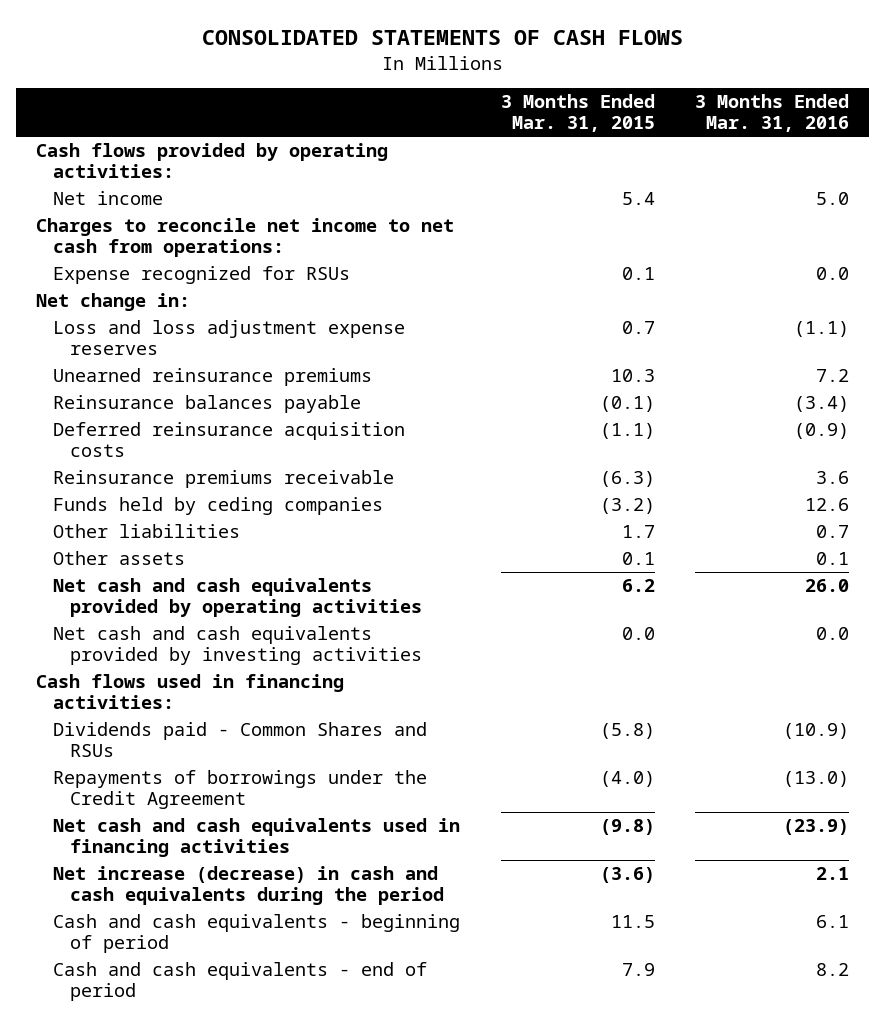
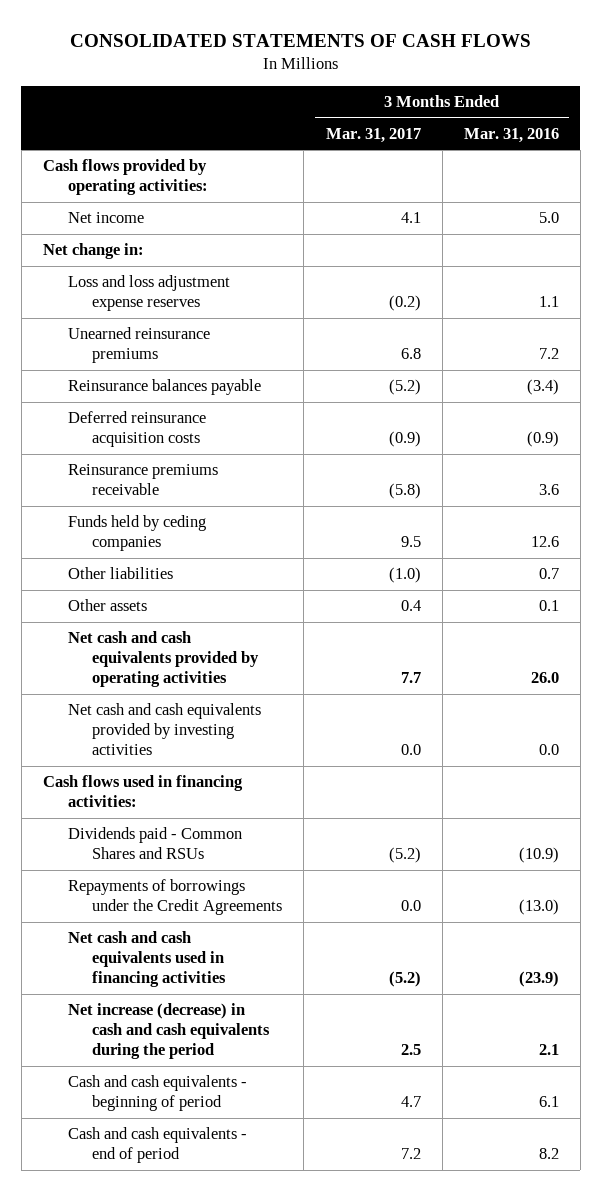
[500,93,655,133] 3 Months Ended Mar. 31, 2015 -> none
none -> [325,127,421,143] Mar. 31, 2017
[36,217,455,258] Charges to reconcile net income to net cash from operations: -> none
[53,265,351,284] Expense recognized for RSUs -> none
[793,320,849,337] (1.1) -> [538,296,559,308] 1.1
[53,769,428,810] Repayments of borrowings under the Credit Agreement -> [67,879,283,916] Repayments of borrowings under the Credit Agreements

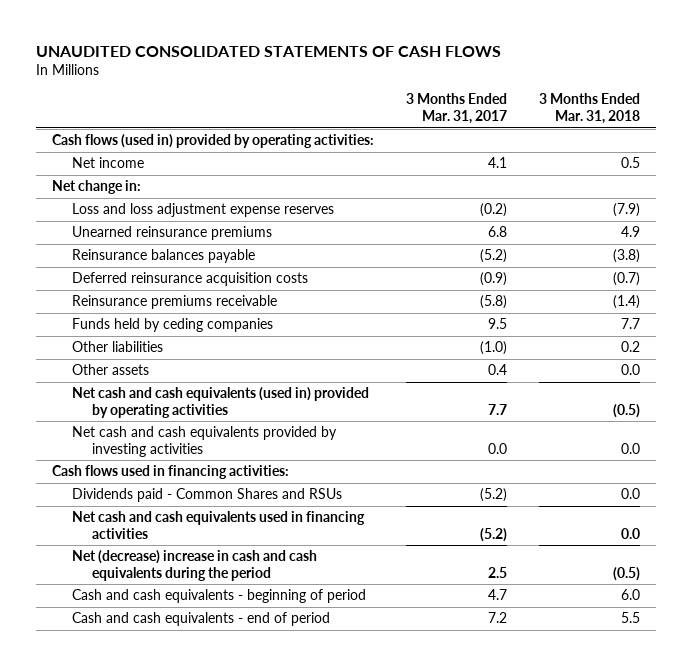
[69,33,531,47] CONSOLIDATED STATEMENTS OF CASH FLOWS -> [35,45,501,57] UNAUDITED CONSOLIDATED STATEMENTS OF CASH FLOWS
[463,127,559,143] Mar. 31, 2016 -> none
none -> [538,93,640,125] 3 Months Ended Mar. 31, 2018
[42,159,208,196] Cash flows provided by operating activities: -> [51,134,374,149] Cash flows (used in) provided by operating activities:
[67,631,260,688] Net cash and cash equivalents provided by operating activities -> [71,387,369,418] Net cash and cash equivalents (used in) provided by operating activities
[67,879,283,916] Repayments of borrowings under the Credit Agreements -> none
[67,1003,271,1060] Net increase (decrease) in cash and cash equivalents during the period -> [71,550,317,581] Net (decrease) increase in cash and cash equivalents during the period

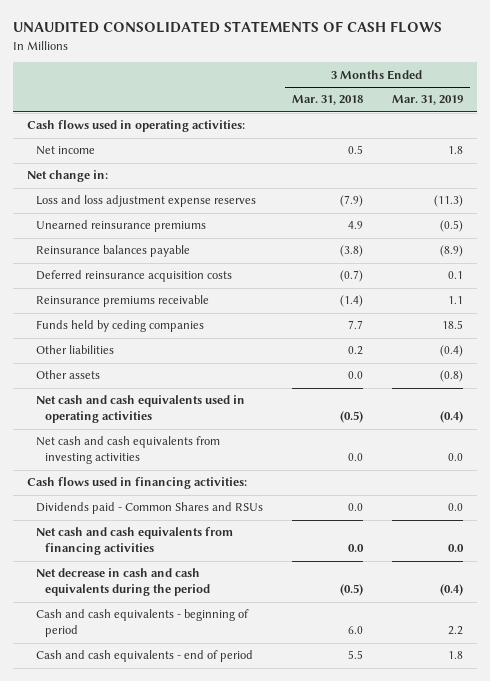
[405,93,507,125] 3 Months Ended Mar. 31, 2017 -> none
none -> [391,95,463,106] Mar. 31, 2019
[51,134,374,149] Cash flows (used in) provided by operating activities: -> [26,120,245,133] Cash flows used in operating activities:
[71,387,369,418] Net cash and cash equivalents (used in) provided by operating activities -> [36,395,246,424] Net cash and cash equivalents used in operating activities
[71,426,337,457] Net cash and cash equivalents provided by investing activities -> [36,436,221,465] Net cash and cash equivalents from investing activities
[71,511,365,539] Net cash and cash equivalents used in financing activities -> [36,527,234,556] Net cash and cash equivalents from financing activities
[71,550,317,581] Net (decrease) increase in cash and cash equivalents during the period -> [36,568,211,597] Net decrease in cash and cash equivalents during the period

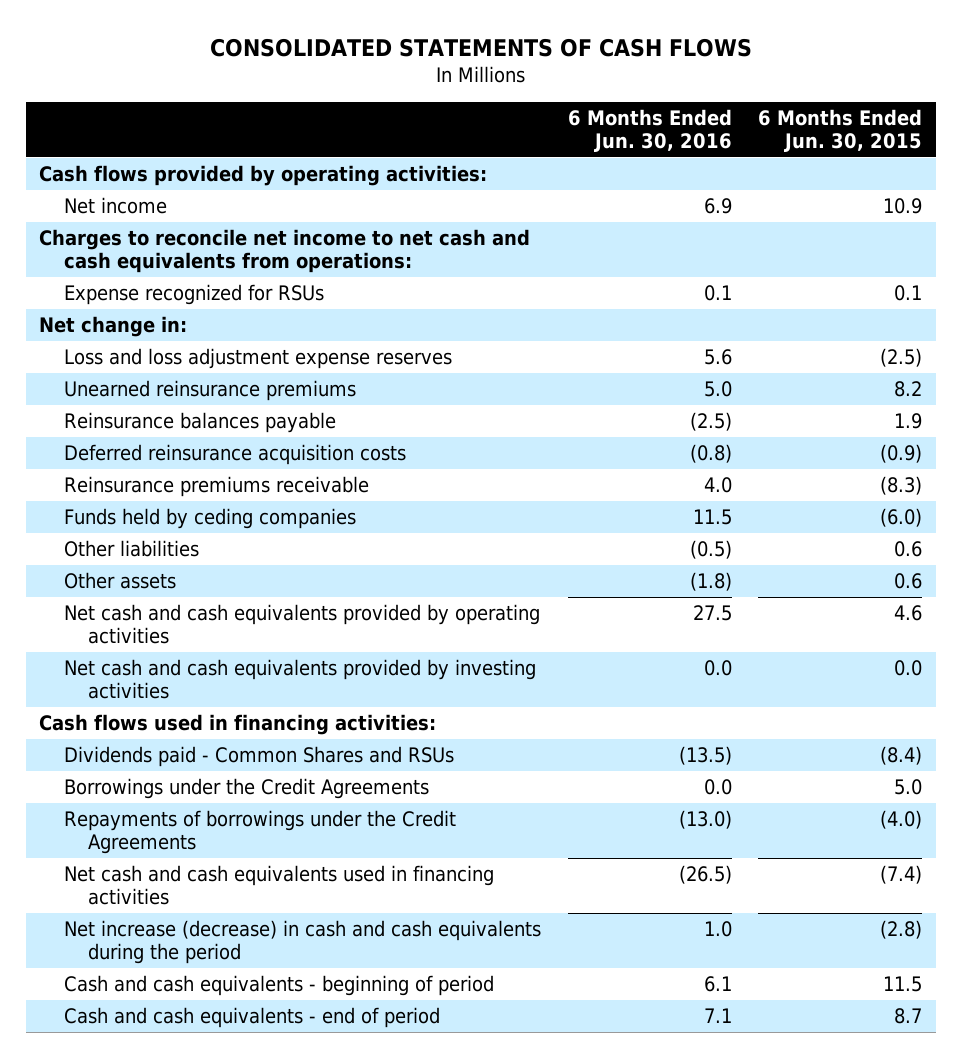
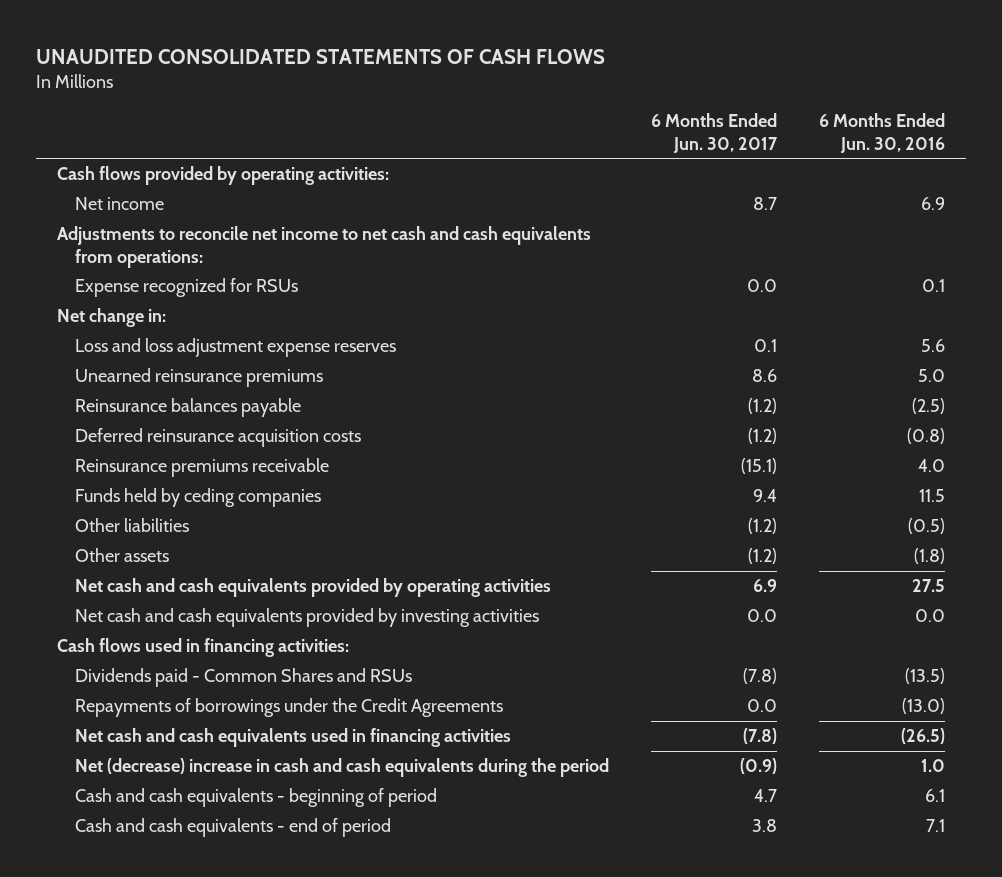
[209,38,752,58] CONSOLIDATED STATEMENTS OF CASH FLOWS -> [36,49,606,65] UNAUDITED CONSOLIDATED STATEMENTS OF CASH FLOWS
[758,109,923,152] 6 Months Ended Jun. 30, 2015 -> none
none -> [650,113,778,153] 6 Months Ended Jun. 30, 2017
[39,229,531,273] Charges to reconcile net income to net cash and cash equivalents from operations: -> [57,226,592,268] Adjustments to reconcile net income to net cash and cash equivalents from operations:
[63,778,429,800] Borrowings under the Credit Agreements -> none
[63,920,541,964] Net increase (decrease) in cash and cash equivalents during the period -> [75,758,610,778] Net (decrease) increase in cash and cash equivalents during the period

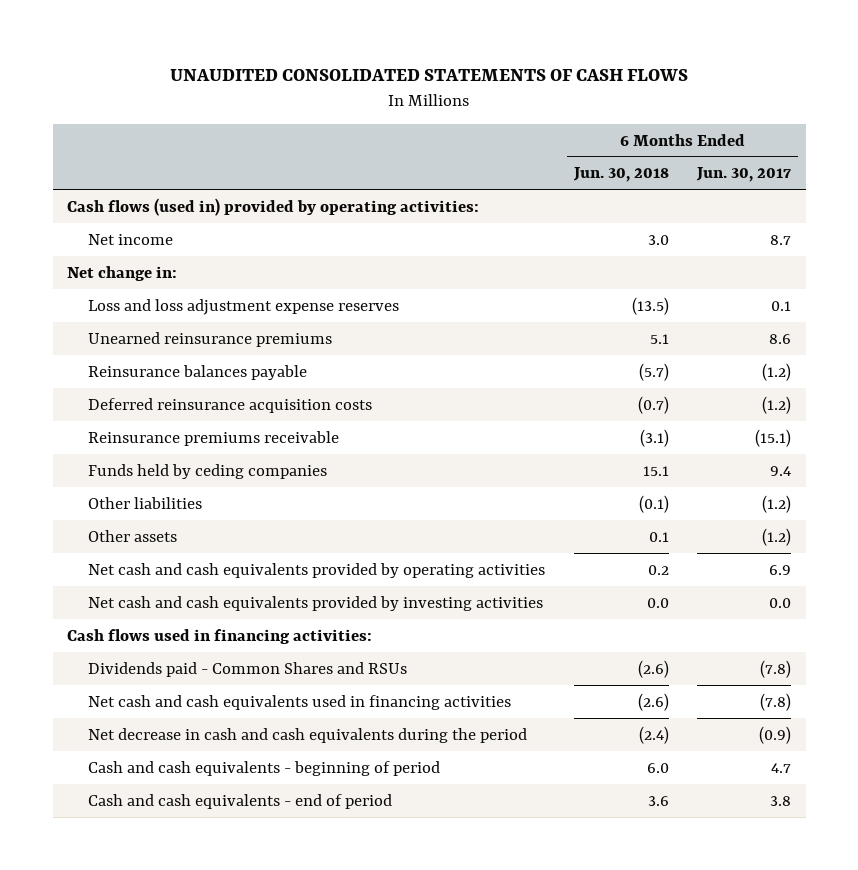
[818,113,945,153] 6 Months Ended Jun. 30, 2016 -> none
none -> [572,167,669,183] Jun. 30, 2018
[57,166,390,186] Cash flows provided by operating activities: -> [66,197,479,216] Cash flows (used in) provided by operating activities:
[57,226,592,268] Adjustments to reconcile net income to net cash and cash equivalents from operations: -> none
[75,278,299,298] Expense recognized for RSUs -> none
[75,698,504,718] Repayments of borrowings under the Credit Agreements -> none
[75,758,610,778] Net (decrease) increase in cash and cash equivalents during the period -> [88,727,528,743] Net decrease in cash and cash equivalents during the period

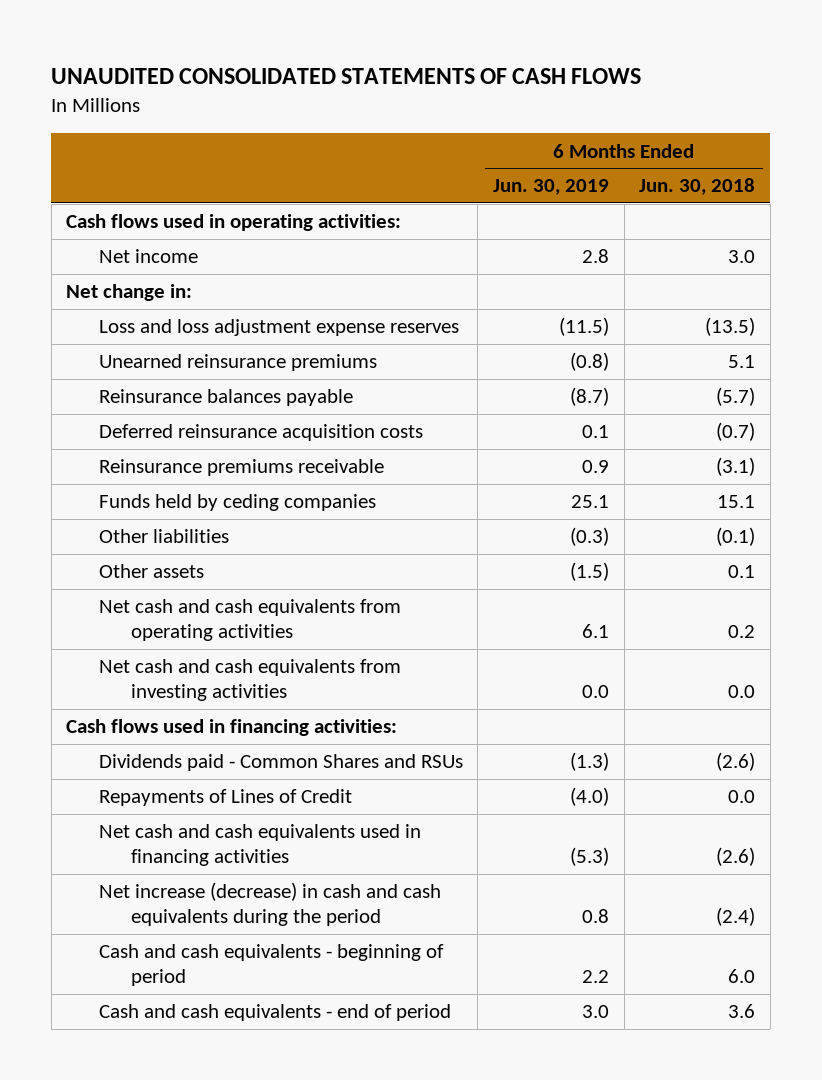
[696,167,792,183] Jun. 30, 2017 -> none
none -> [492,179,609,196] Jun. 30, 2019
[66,197,479,216] Cash flows (used in) provided by operating activities: -> [66,214,402,232] Cash flows used in operating activities:
[88,562,546,578] Net cash and cash equivalents provided by operating activities -> [98,599,401,642] Net cash and cash equivalents from operating activities
[88,595,544,611] Net cash and cash equivalents provided by investing activities -> [98,659,401,702] Net cash and cash equivalents from investing activities
none -> [98,789,352,807] Repayments of Lines of Credit
[88,727,528,743] Net decrease in cash and cash equivalents during the period -> [98,882,441,927] Net increase (decrease) in cash and cash equivalents during the period

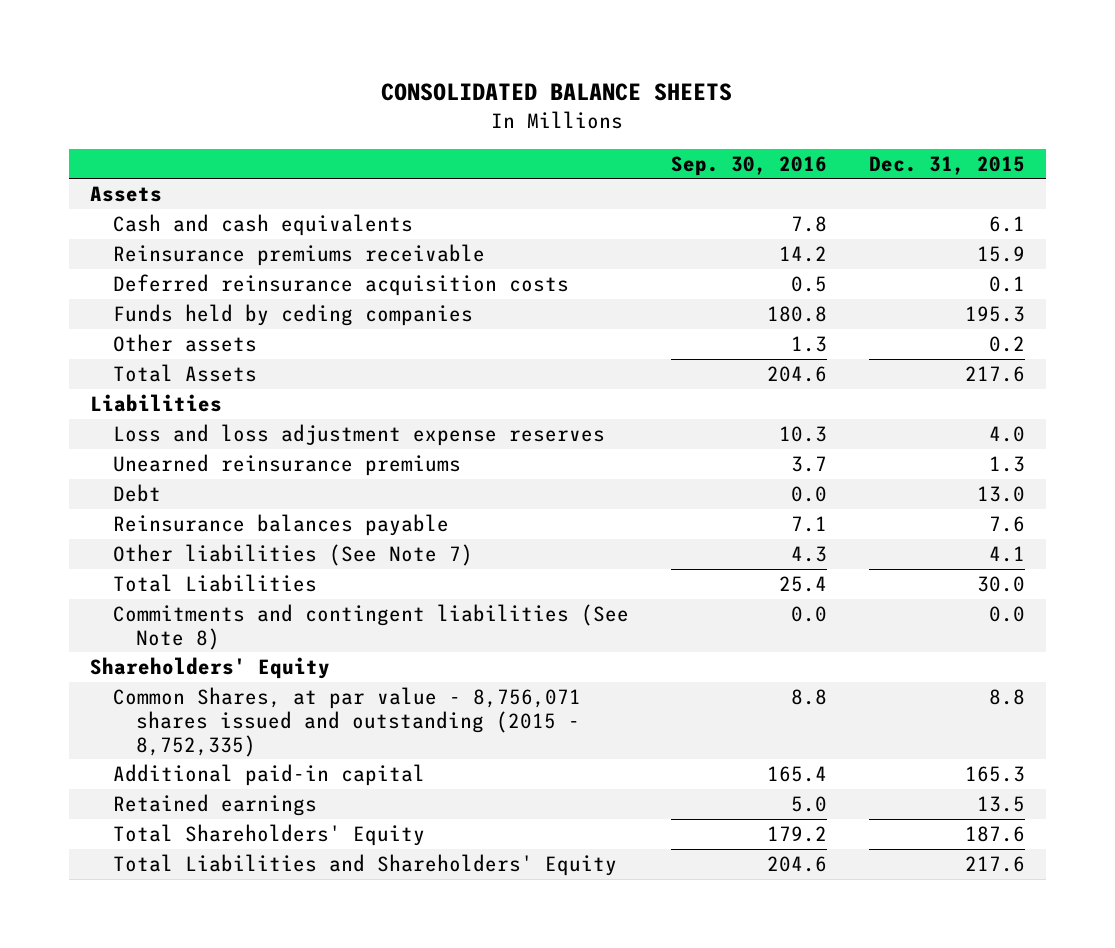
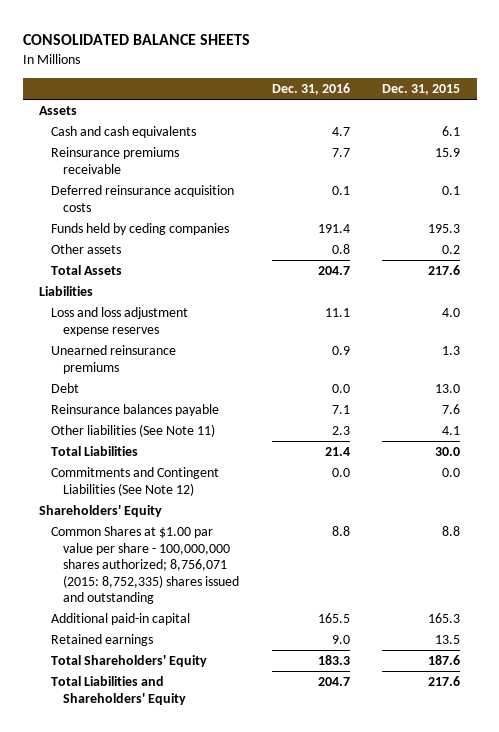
[670,155,827,176] Sep. 30, 2016 -> none
none -> [271,82,350,95] Dec. 31, 2016
[112,544,473,567] Other liabilities (See Note 7) -> [51,424,216,438] Other liabilities (See Note 11)
[112,604,629,650] Commitments and contingent liabilities (See Note 8) -> [51,467,220,496] Commitments and Contingent Liabilities (See Note 12)
[112,687,581,757] Common Shares, at par value - 8,756,071 shares issued and outstanding (2015 - 8,752,335) -> [51,526,240,605] Common Shares at $1.00 par value per share - 100,000,000 shares authorized; 8,756,071 (2015: 8,752,335) shares issued and outstanding

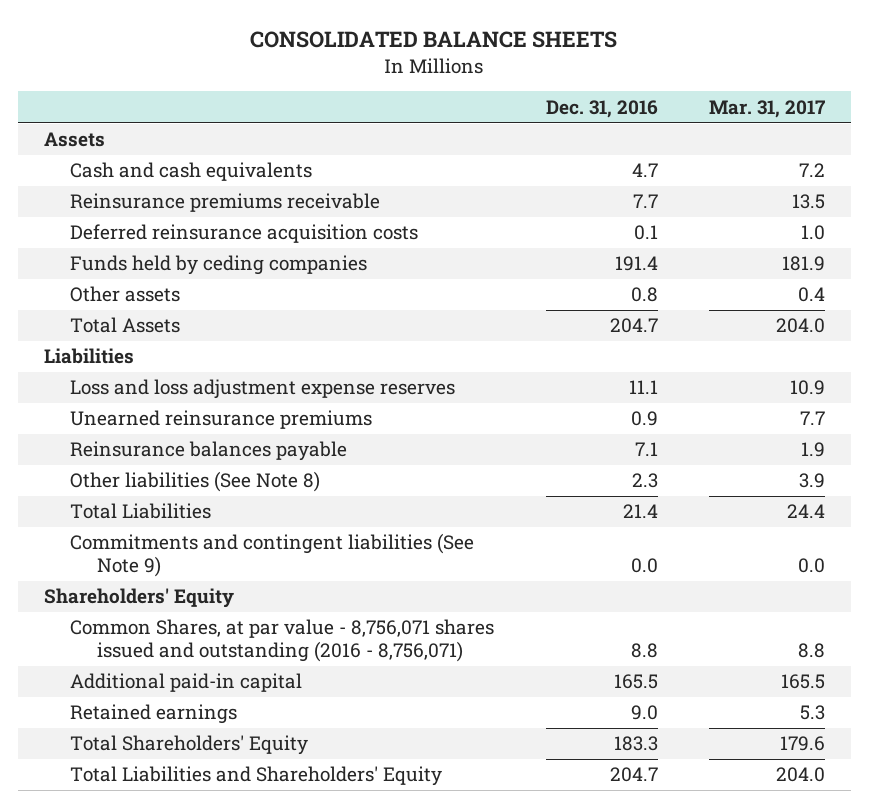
[382,83,461,95] Dec. 31, 2015 -> none
none -> [709,99,826,118] Mar. 31, 2017
[51,383,80,394] Debt -> none
[51,424,216,438] Other liabilities (See Note 11) -> [70,471,321,493] Other liabilities (See Note 8)
[51,467,220,496] Commitments and Contingent Liabilities (See Note 12) -> [70,533,475,577] Commitments and contingent liabilities (See Note 9)
[51,526,240,605] Common Shares at $1.00 par value per share - 100,000,000 shares authorized; 8,756,071 (2015: 8,752,335) shares issued and outstanding -> [70,619,495,662] Common Shares, at par value - 8,756,071 shares issued and outstanding (2016 - 8,756,071)

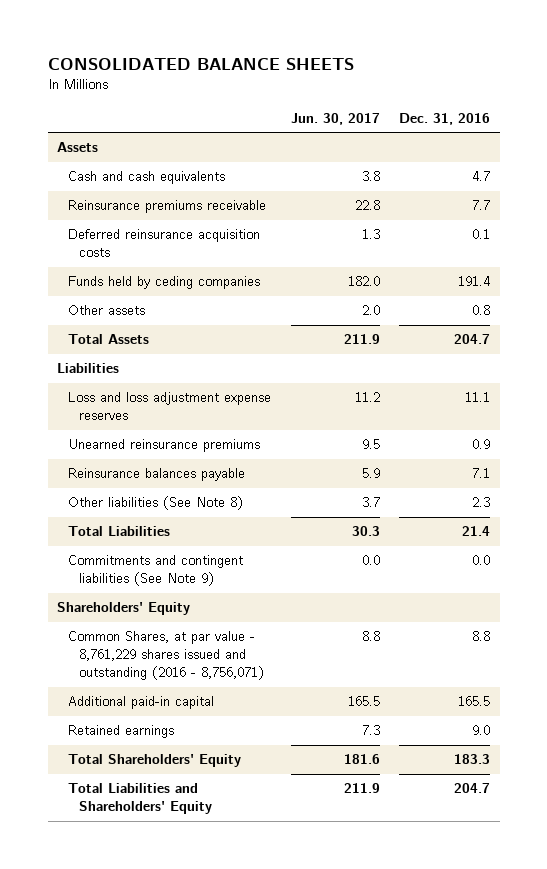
[709,99,826,118] Mar. 31, 2017 -> none
none -> [290,112,380,125] Jun. 30, 2017
[70,619,495,662] Common Shares, at par value - 8,756,071 shares issued and outstanding (2016 - 8,756,071) -> [68,631,264,681] Common Shares, at par value - 8,761,229 shares issued and outstanding (2016 - 8,756,071)

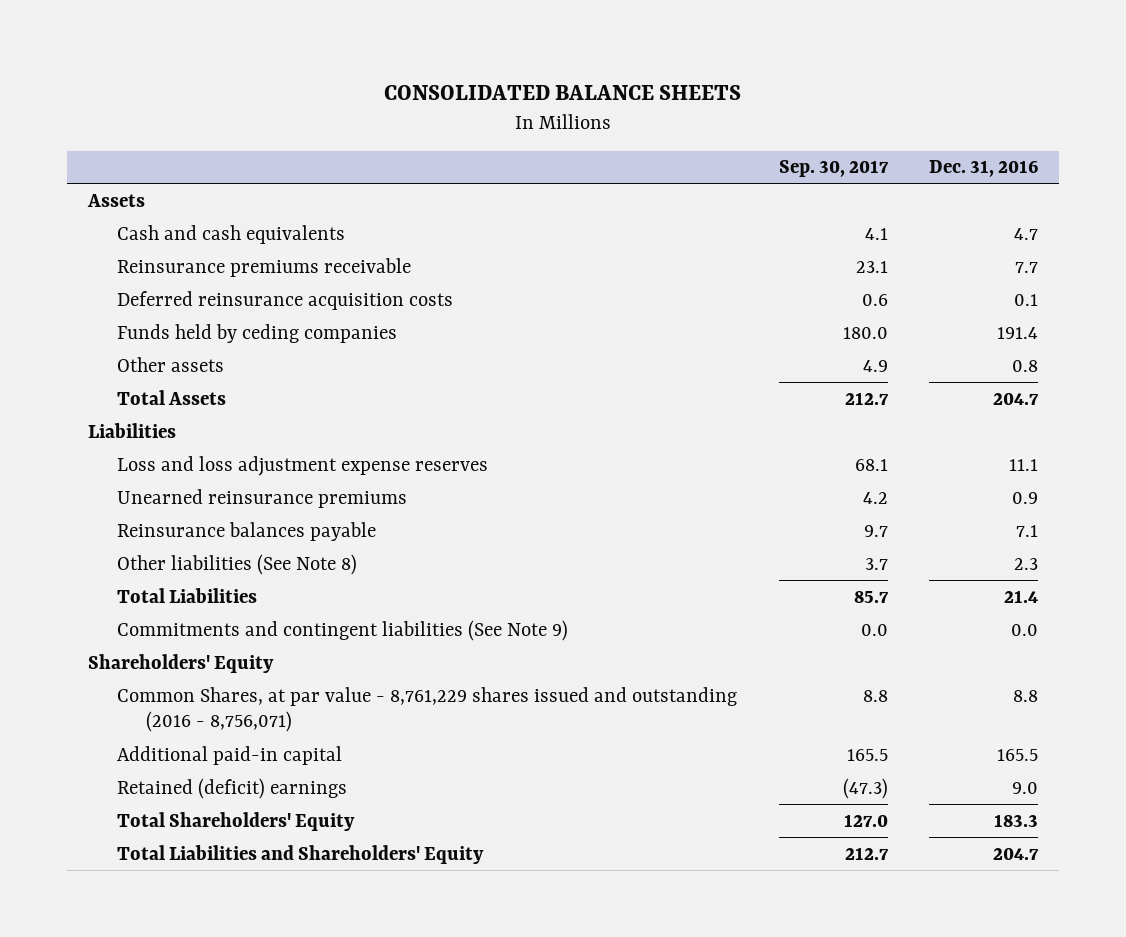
[290,112,380,125] Jun. 30, 2017 -> none
none -> [778,160,889,178] Sep. 30, 2017
[68,725,175,739] Retained earnings -> [116,777,347,799] Retained (deficit) earnings

